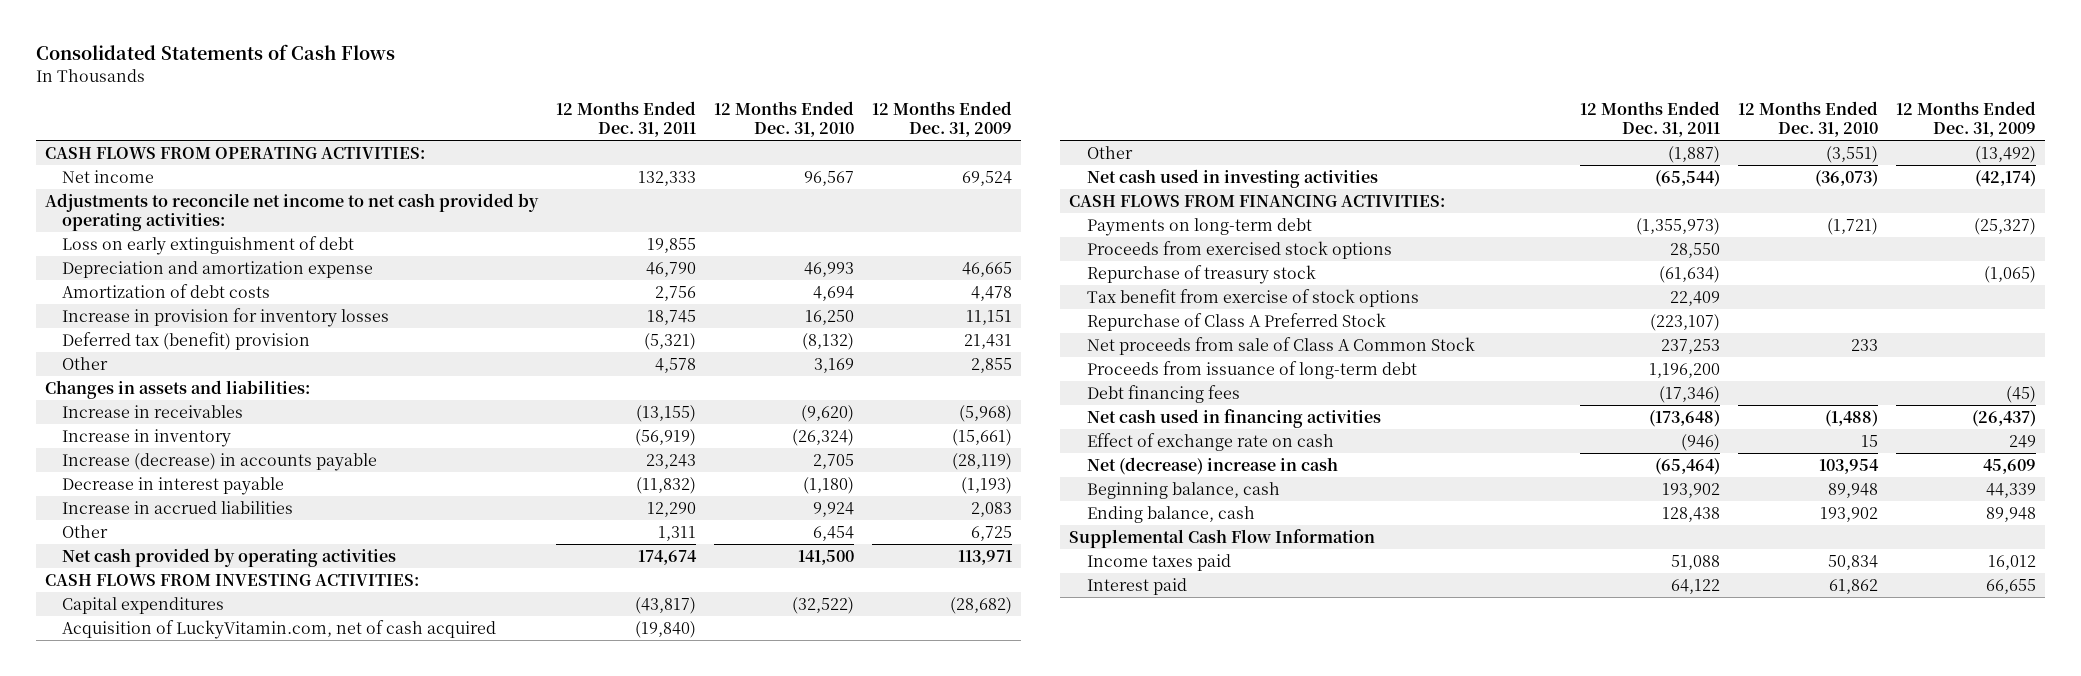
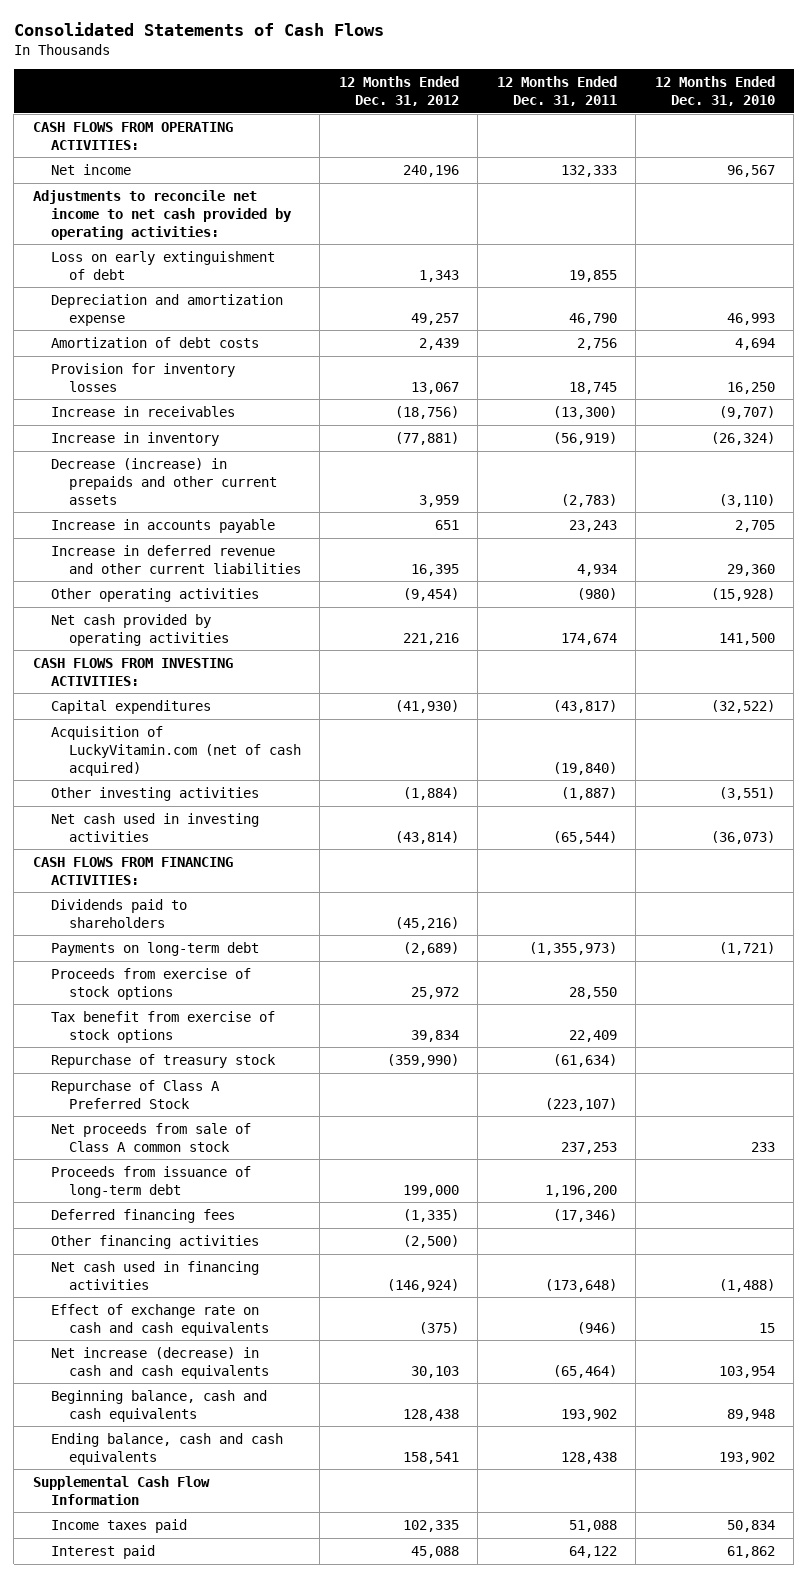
[871,100,1012,138] 12 Months Ended Dec. 31, 2009 -> none
none -> [338,76,459,106] 12 Months Ended Dec. 31, 2012
[62,331,311,350] Deferred tax (benefit) provision -> none
[62,356,109,370] Other -> none
[44,379,310,399] Changes in assets and liabilities: -> none
[62,307,390,327] Increase in provision for inventory losses -> [50,362,235,392] Provision for inventory losses
[635,404,696,422] (13,155) -> [552,405,617,419] (13,300)
[800,404,854,422] (9,620) -> [718,405,775,419] (9,707)
[62,476,285,495] Decrease in interest payable -> none
[62,500,294,514] Increase in accrued liabilities -> none
none -> [50,457,277,505] Decrease (increase) in prepaids and other current assets
[62,452,378,471] Increase (decrease) in accounts payable -> [50,518,275,533] Increase in accounts payable
none -> [50,544,301,574] Increase in deferred revenue and other current liabilities
[62,524,109,538] Other -> [50,587,259,602] Other operating activities
[657,525,696,541] 1,311 -> [576,587,617,600] (980)
[812,525,854,541] 6,454 -> [710,587,775,601] (15,928)
[62,619,497,639] Acquisition of LuckyVitamin.com, net of cash acquired -> [50,725,301,776] Acquisition of LuckyVitamin.com (net of cash acquired)
[1086,145,1133,159] Other -> [50,786,259,801] Other investing activities
none -> [50,898,187,928] Dividends paid to shareholders
[1086,240,1392,259] Proceeds from exercised stock options -> [50,967,251,1000] Proceeds from exercise of stock options
[1086,264,1316,284] Repurchase of treasury stock -> [50,1053,276,1068] Repurchase of treasury stock
[1086,336,1475,355] Net proceeds from sale of Class A Common Stock -> [50,1122,251,1152] Net proceeds from sale of Class A common stock
[1086,384,1240,403] Debt financing fees -> [50,1208,235,1223] Deferred financing fees
none -> [50,1234,259,1249] Other financing activities
[1086,432,1334,451] Effect of exchange rate on cash -> [50,1303,269,1336] Effect of exchange rate on cash and cash equivalents
[1086,456,1338,475] Net (decrease) increase in cash -> [50,1346,269,1379] Net increase (decrease) in cash and cash equivalents
[1086,481,1280,499] Beginning balance, cash -> [50,1389,267,1422] Beginning balance, cash and cash equivalents
[1086,505,1255,523] Ending balance, cash -> [50,1432,283,1465] Ending balance, cash and cash equivalents

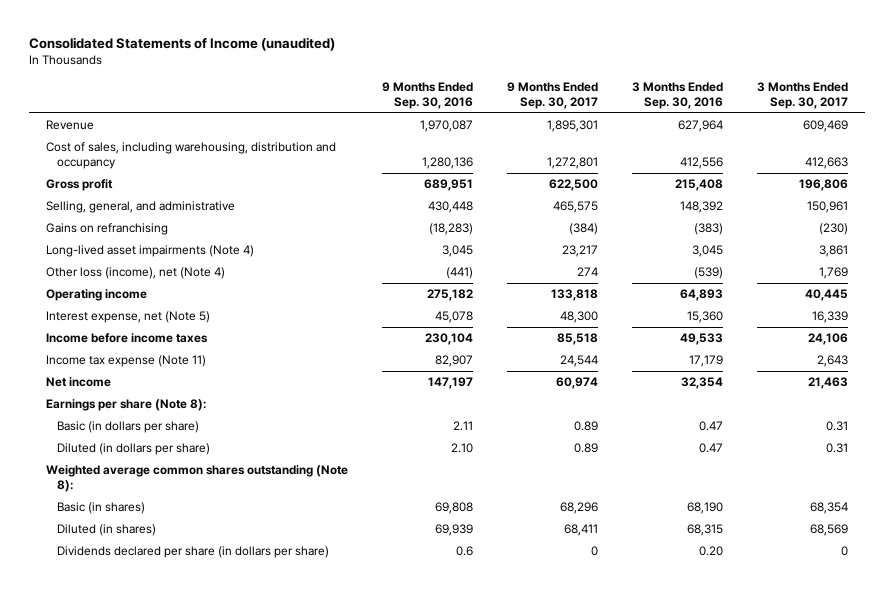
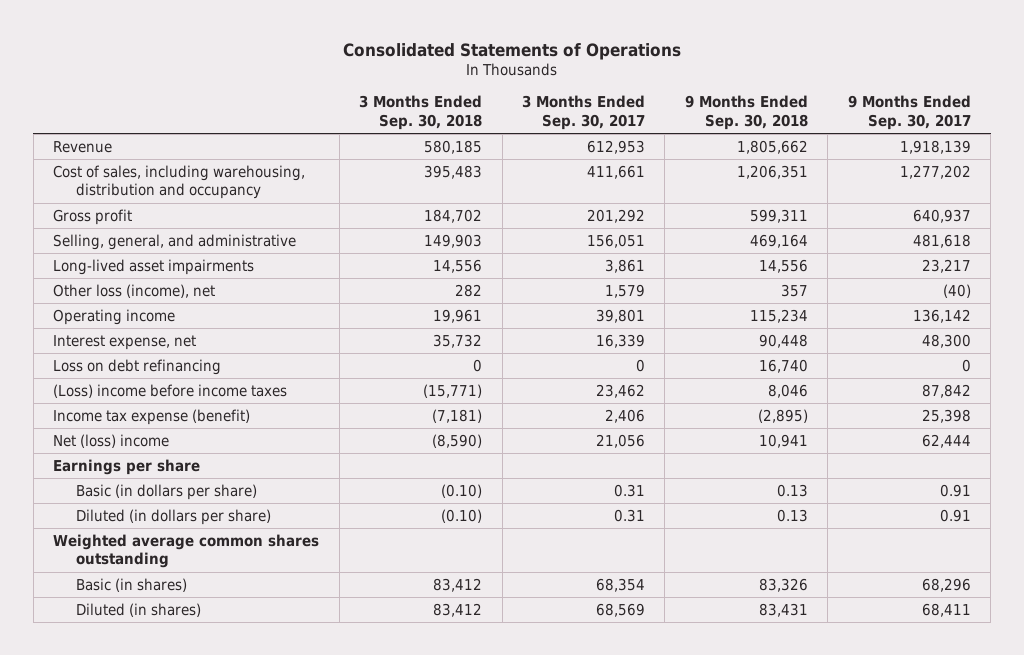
[29,36,336,51] Consolidated Statements of Income (unaudited) -> [342,42,681,60] Consolidated Statements of Operations
[382,82,474,109] 9 Months Ended Sep. 30, 2016 -> none
[632,82,724,109] 3 Months Ended Sep. 30, 2016 -> none
none -> [359,95,483,130] 3 Months Ended Sep. 30, 2018
none -> [684,95,808,130] 9 Months Ended Sep. 30, 2018
[46,223,169,236] Gains on refranchising -> none
[547,120,599,133] 1,895,301 -> [899,139,971,154] 1,918,139
[803,120,849,133] 609,469 -> [586,139,645,154] 612,953
[547,156,599,169] 1,272,801 -> [899,164,971,179] 1,277,202
[805,156,849,169] 412,663 -> [586,164,645,179] 411,661
[549,179,599,192] 622,500 -> [912,208,971,223] 640,937
[799,179,849,192] 196,806 -> [586,208,645,223] 201,292
[553,201,599,214] 465,575 -> [912,233,971,248] 481,618
[807,201,849,214] 150,961 -> [586,233,645,248] 156,051
[46,245,255,258] Long-lived asset impairments (Note 4) -> [53,258,255,275] Long-lived asset impairments
[46,267,226,280] Other loss (income), net (Note 4) -> [53,283,216,298] Other loss (income), net
[577,267,599,277] 274 -> [942,283,971,298] (40)
[819,267,849,280] 1,769 -> [604,283,645,298] 1,579
[551,289,599,302] 133,818 -> [912,308,971,323] 136,142
[805,289,849,302] 40,445 -> [595,308,645,323] 39,801
[46,311,211,324] Interest expense, net (Note 5) -> [53,334,197,350] Interest expense, net
none -> [53,358,222,375] Loss on debt refinancing
[46,333,209,344] Income before income taxes -> [53,383,288,398] (Loss) income before income taxes
[557,333,599,346] 85,518 -> [921,383,971,398] 87,842
[808,333,849,346] 24,106 -> [595,383,645,398] 23,462
[46,355,207,368] Income tax expense (Note 11) -> [53,408,251,425] Income tax expense (benefit)
[560,355,599,368] 24,544 -> [921,408,971,423] 25,398
[817,355,849,368] 2,643 -> [604,408,645,423] 2,406
[46,377,112,388] Net income -> [53,433,170,448] Net (loss) income
[556,377,599,390] 60,974 -> [921,433,971,448] 62,444
[808,377,849,390] 21,463 -> [595,433,645,448] 21,056
[46,399,207,412] Earnings per share (Note 8): -> [53,458,201,475] Earnings per share
[574,421,599,432] 0.89 -> [939,483,971,497] 0.91
[574,443,599,454] 0.89 -> [939,508,971,522] 0.91
[46,465,349,492] Weighted average common shares outstanding (Note 8): -> [53,533,320,569] Weighted average common shares outstanding
[57,546,330,559] Dividends declared per share (in dollars per share) -> none

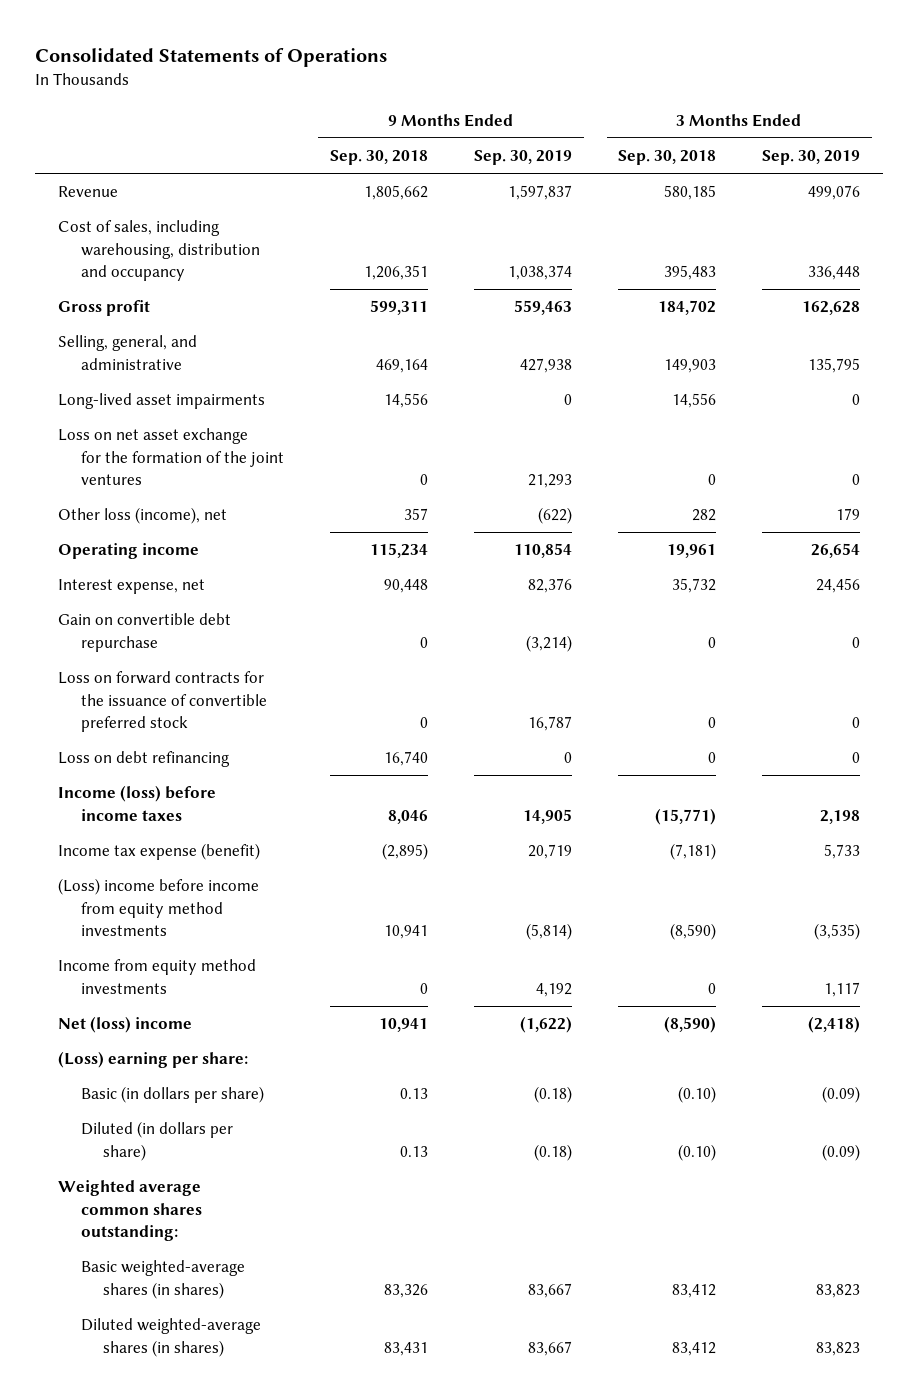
[521,95,645,130] 3 Months Ended Sep. 30, 2017 -> none
[847,95,971,130] 9 Months Ended Sep. 30, 2017 -> none
none -> [474,150,573,166] Sep. 30, 2019
none -> [762,150,861,166] Sep. 30, 2019
none -> [58,428,284,485] Loss on net asset exchange for the formation of the joint ventures
none -> [58,613,232,652] Gain on convertible debt repurchase
none -> [58,671,267,732] Loss on forward contracts for the issuance of convertible preferred stock
[53,383,288,398] (Loss) income before income taxes -> [58,785,217,821] Income (loss) before income taxes
none -> [58,878,260,936] (Loss) income before income from equity method investments
none -> [58,959,257,994] Income from equity method investments
[53,458,201,475] Earnings per share -> [58,1051,249,1069] (Loss) earning per share:
[53,533,320,569] Weighted average common shares outstanding -> [58,1180,202,1241] Weighted average common shares outstanding:
[75,577,187,592] Basic (in shares) -> [80,1260,245,1299] Basic weighted-average shares (in shares)
[75,602,201,617] Diluted (in shares) -> [80,1318,261,1357] Diluted weighted-average shares (in shares)

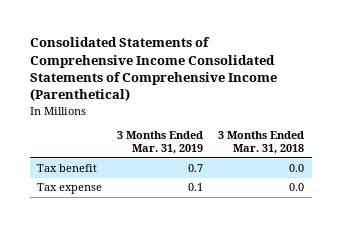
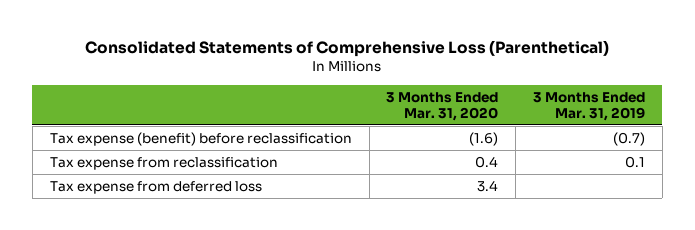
[30,37,278,102] Consolidated Statements of Comprehensive Income Consolidated Statements of Comprehensive Income (Parenthetical) -> [85,40,610,58] Consolidated Statements of Comprehensive Loss (Parenthetical)
[218,131,305,155] 3 Months Ended Mar. 31, 2018 -> none
none -> [386,91,499,121] 3 Months Ended Mar. 31, 2020
[37,164,98,173] Tax benefit -> [49,131,352,146] Tax expense (benefit) before reclassification
[188,164,204,173] 0.7 -> [613,131,646,146] (0.7)
[37,183,103,195] Tax expense -> [49,156,278,170] Tax expense from reclassification
none -> [49,180,262,194] Tax expense from deferred loss

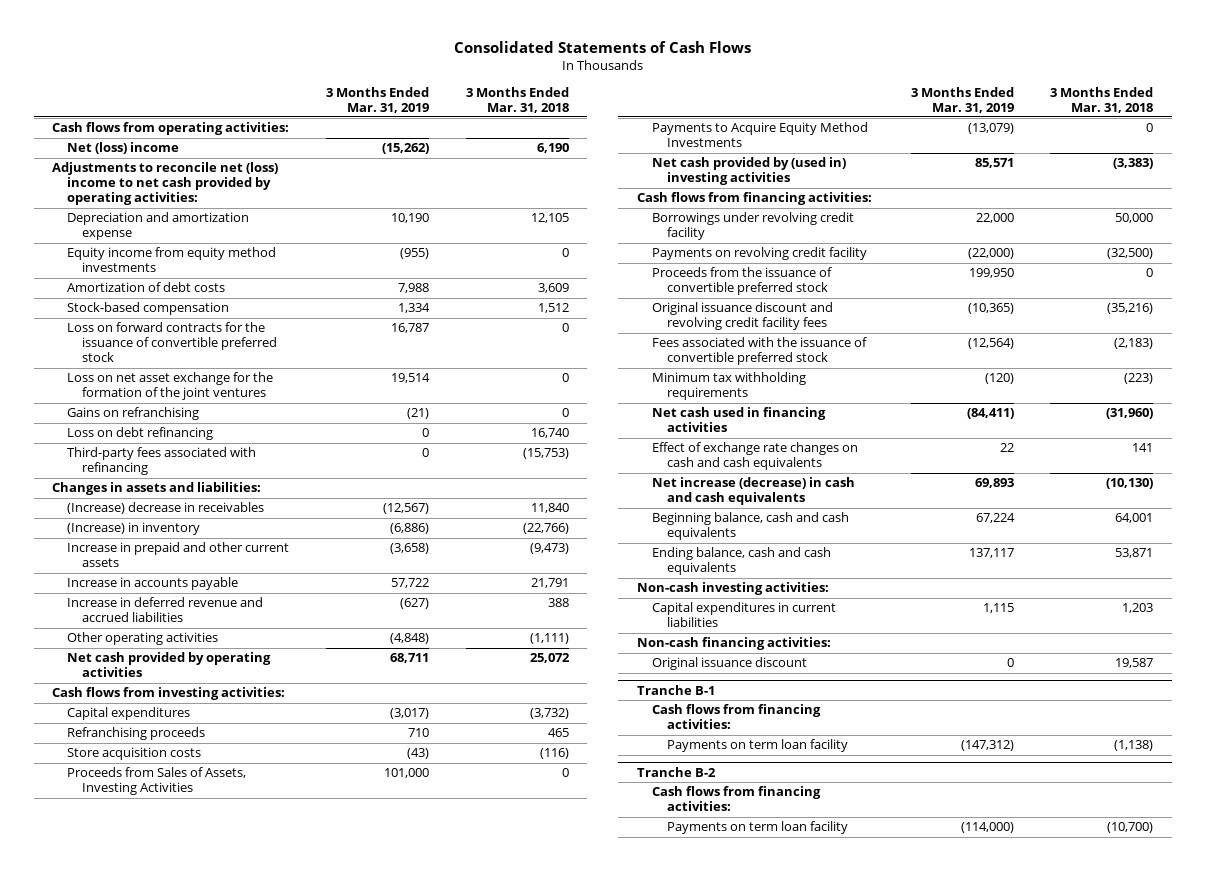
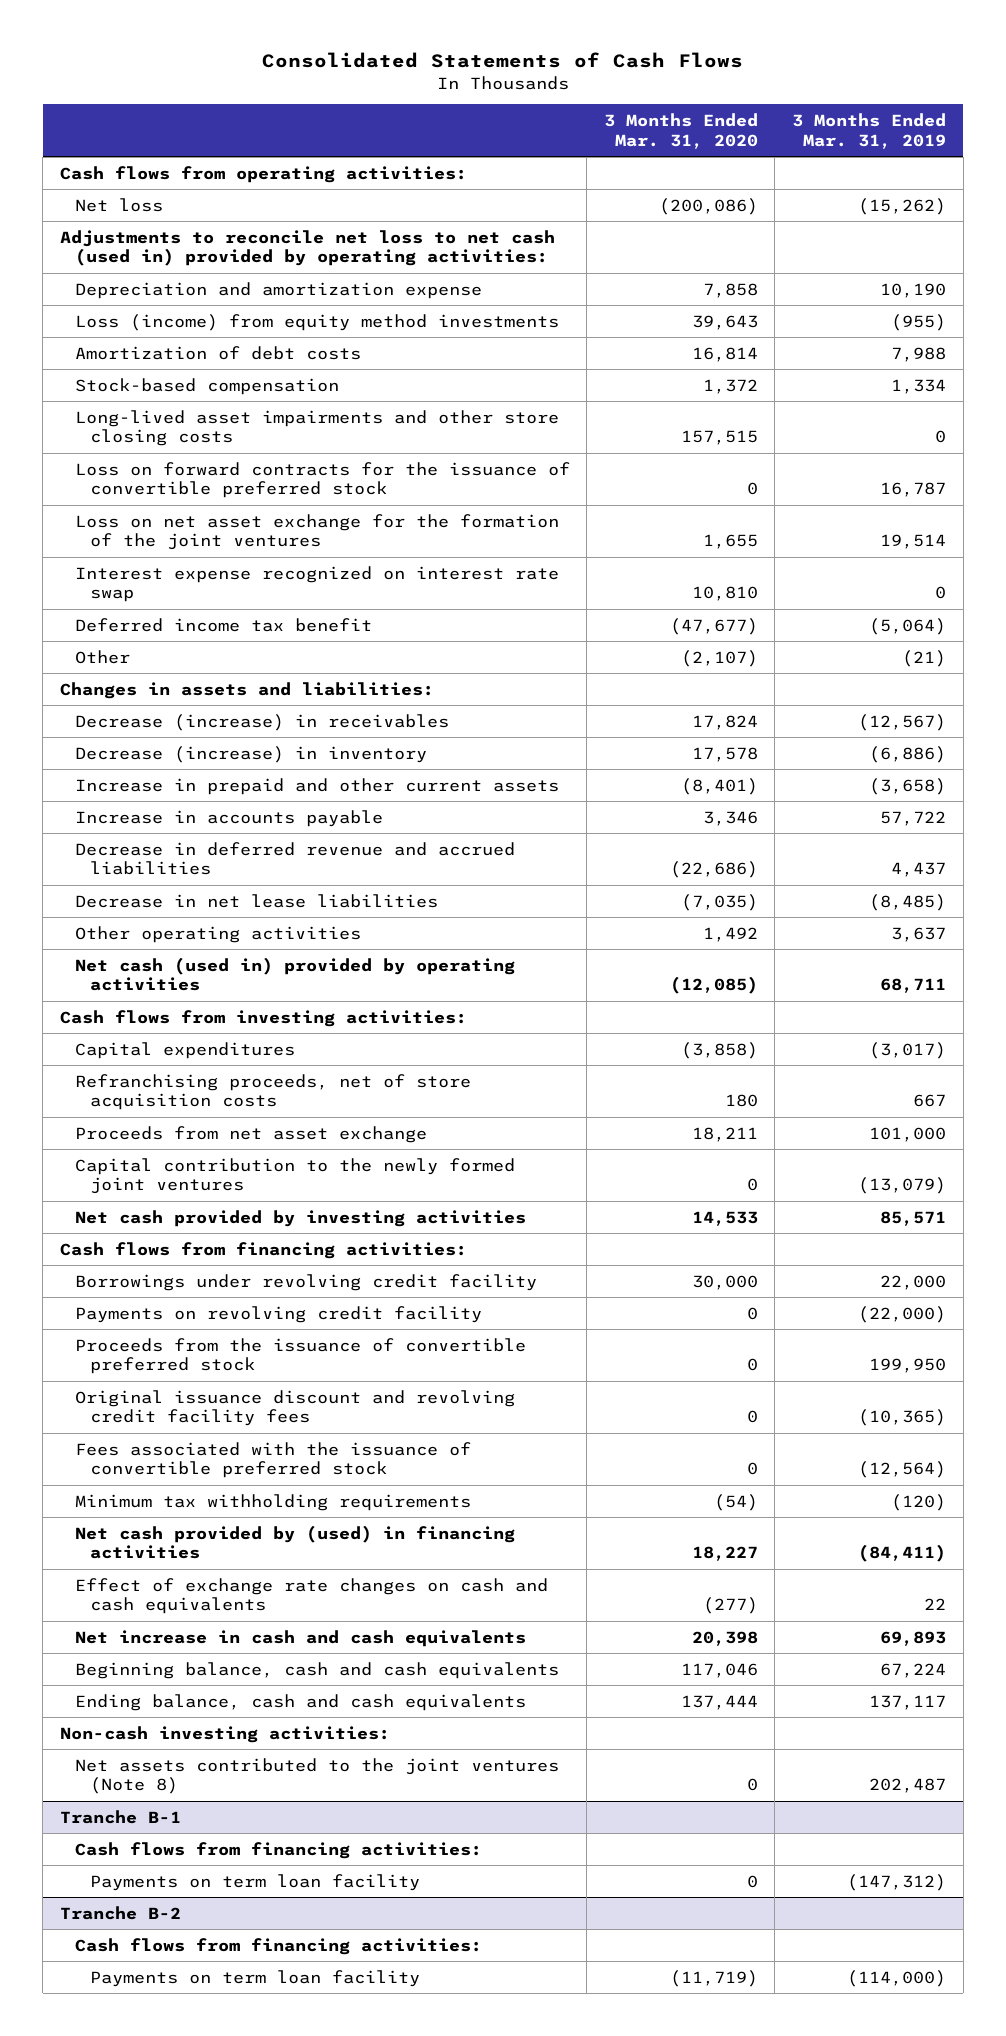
[465,86,569,113] 3 Months Ended Mar. 31, 2018 -> none
none -> [603,112,758,149] 3 Months Ended Mar. 31, 2020
[67,142,180,155] Net (loss) income -> [74,197,163,212] Net loss
[51,162,278,206] Adjustments to reconcile net (loss) income to net cash provided by operating activities: -> [59,229,555,267] Adjustments to reconcile net loss to net cash (used in) provided by operating activities:
[67,247,277,273] Equity income from equity method investments -> [74,313,559,331] Loss (income) from equity method investments
none -> [74,409,559,447] Long-lived asset impairments and other store closing costs
[67,407,200,421] Gains on refranchising -> none
[67,427,214,441] Loss on debt refinancing -> none
[67,447,257,476] Third-party fees associated with refinancing -> none
none -> [74,565,559,603] Interest expense recognized on interest rate swap
none -> [74,617,372,632] Deferred income tax benefit
none -> [74,649,130,664] Other
[67,502,265,515] (Increase) decrease in receivables -> [74,713,449,731] Decrease (increase) in receivables
[67,522,201,536] (Increase) in inventory -> [74,745,427,763] Decrease (increase) in inventory
[67,597,264,623] Increase in deferred revenue and accrued liabilities -> [74,841,515,876] Decrease in deferred revenue and accrued liabilities
[399,598,429,610] (627) -> [890,862,946,878] 4,437
none -> [74,893,438,908] Decrease in net lease liabilities
[389,633,429,645] (4,848) -> [890,926,946,942] 3,637
[67,652,272,678] Net cash provided by operating activities -> [74,956,515,992] Net cash (used in) provided by operating activities
[67,727,206,741] Refranchising proceeds -> none
[67,747,202,761] Store acquisition costs -> none
none -> [74,1073,471,1111] Refranchising proceeds, net of store acquisition costs
[67,767,247,796] Proceeds from Sales of Assets, Investing Activities -> [74,1125,427,1143] Proceeds from net asset exchange
[651,122,868,148] Payments to Acquire Equity Method Investments -> [74,1157,515,1195] Capital contribution to the newly formed joint ventures
[651,157,846,186] Net cash provided by (used in) investing activities -> [74,1209,526,1227] Net cash provided by investing activities
[651,407,826,433] Net cash used in financing activities -> [74,1524,515,1560] Net cash provided by (used) in financing activities
[651,477,855,506] Net increase (decrease) in cash and cash equivalents -> [74,1629,526,1647] Net increase in cash and cash equivalents
[651,602,836,628] Capital expenditures in current liabilities -> none
[636,637,831,651] Non-cash financing activities: -> none
[651,657,807,671] Original issuance discount -> none
none -> [74,1757,559,1795] Net assets contributed to the joint ventures (Note 8)

